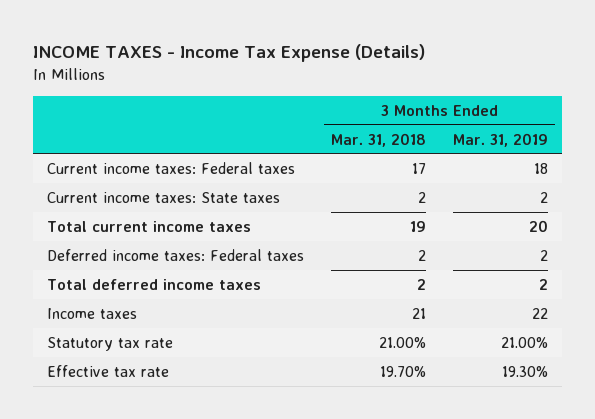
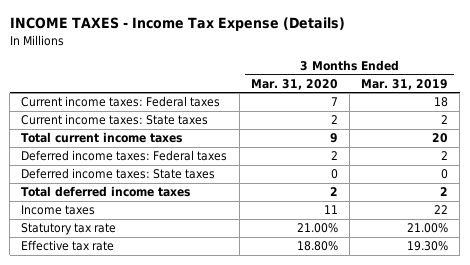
[331,132,427,147] Mar. 31, 2018 -> none
none -> [250,78,338,90] Mar. 31, 2020
none -> [21,168,216,180] Deferred income taxes: State taxes

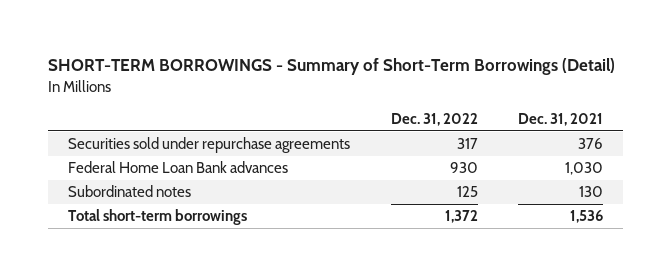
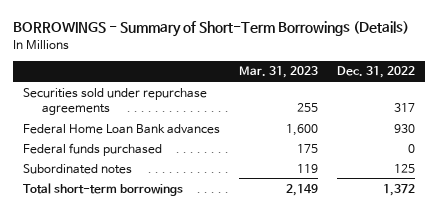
[48,58,616,76] SHORT-TERM BORROWINGS - Summary of Short-Term Borrowings (Detail) -> [13,21,410,38] BORROWINGS - Summary of Short-Term Borrowings (Details)
[518,112,604,126] Dec. 31, 2021 -> none
none -> [238,66,318,79] Mar. 31, 2023
none -> [22,142,162,156] Federal funds purchased

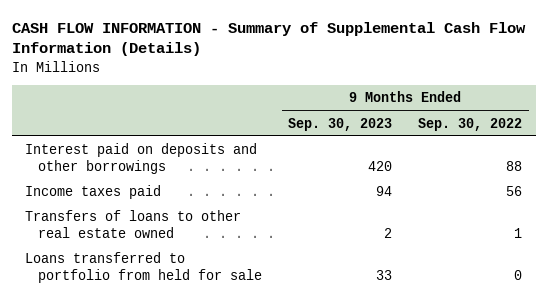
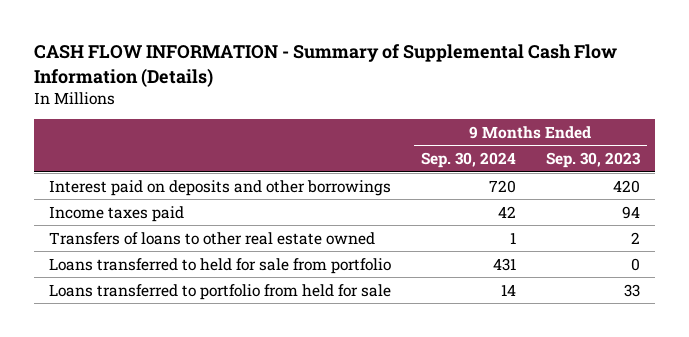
[418,117,523,131] Sep. 30, 2022 -> none
none -> [420,152,516,169] Sep. 30, 2024
none -> [49,257,392,274] Loans transferred to held for sale from portfolio

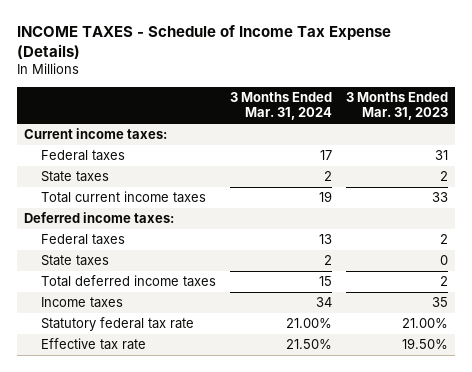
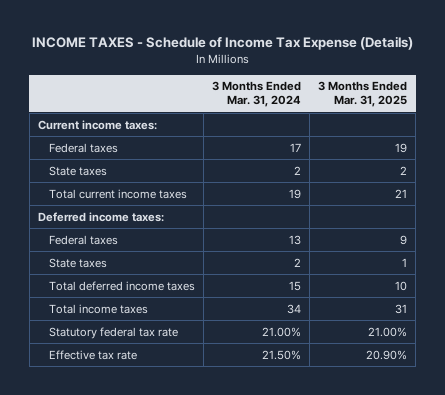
[345,92,448,121] 3 Months Ended Mar. 31, 2023 -> none
none -> [318,81,408,108] 3 Months Ended Mar. 31, 2025
[40,297,123,309] Income taxes -> [48,303,148,314] Total income taxes

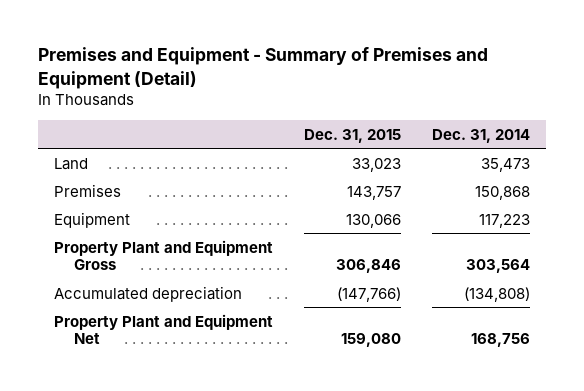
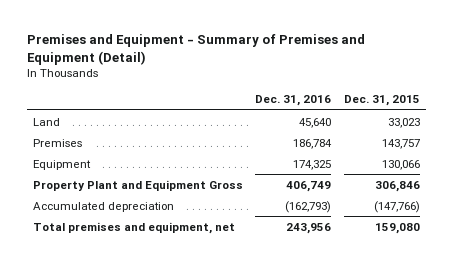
[432,128,531,143] Dec. 31, 2014 -> none
none -> [255,95,332,107] Dec. 31, 2016
[53,313,273,345] Property Plant and Equipment Net -> [32,221,235,234] Total premises and equipment, net

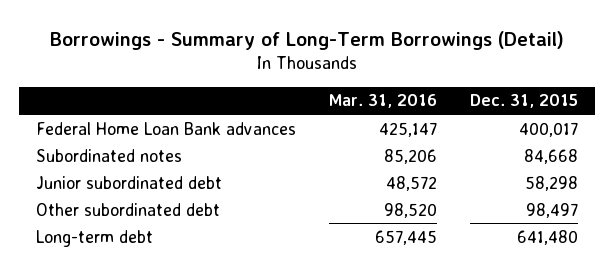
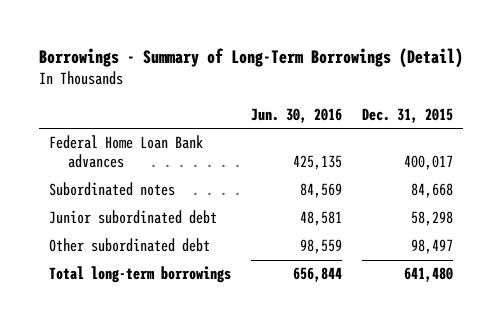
[328,94,437,109] Mar. 31, 2016 -> none
none -> [250,107,342,123] Jun. 30, 2016
[35,229,153,247] Long-term debt -> [48,266,231,284] Total long-term borrowings

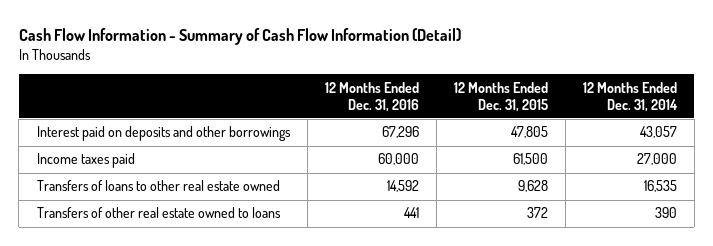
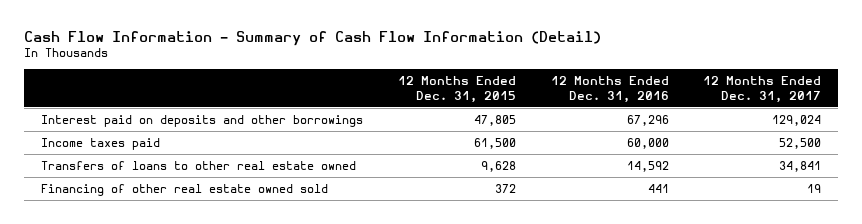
[582,81,678,112] 12 Months Ended Dec. 31, 2014 -> none
none -> [703,75,822,103] 12 Months Ended Dec. 31, 2017
[36,207,281,219] Transfers of other real estate owned to loans -> [41,183,329,196] Financing of other real estate owned sold

